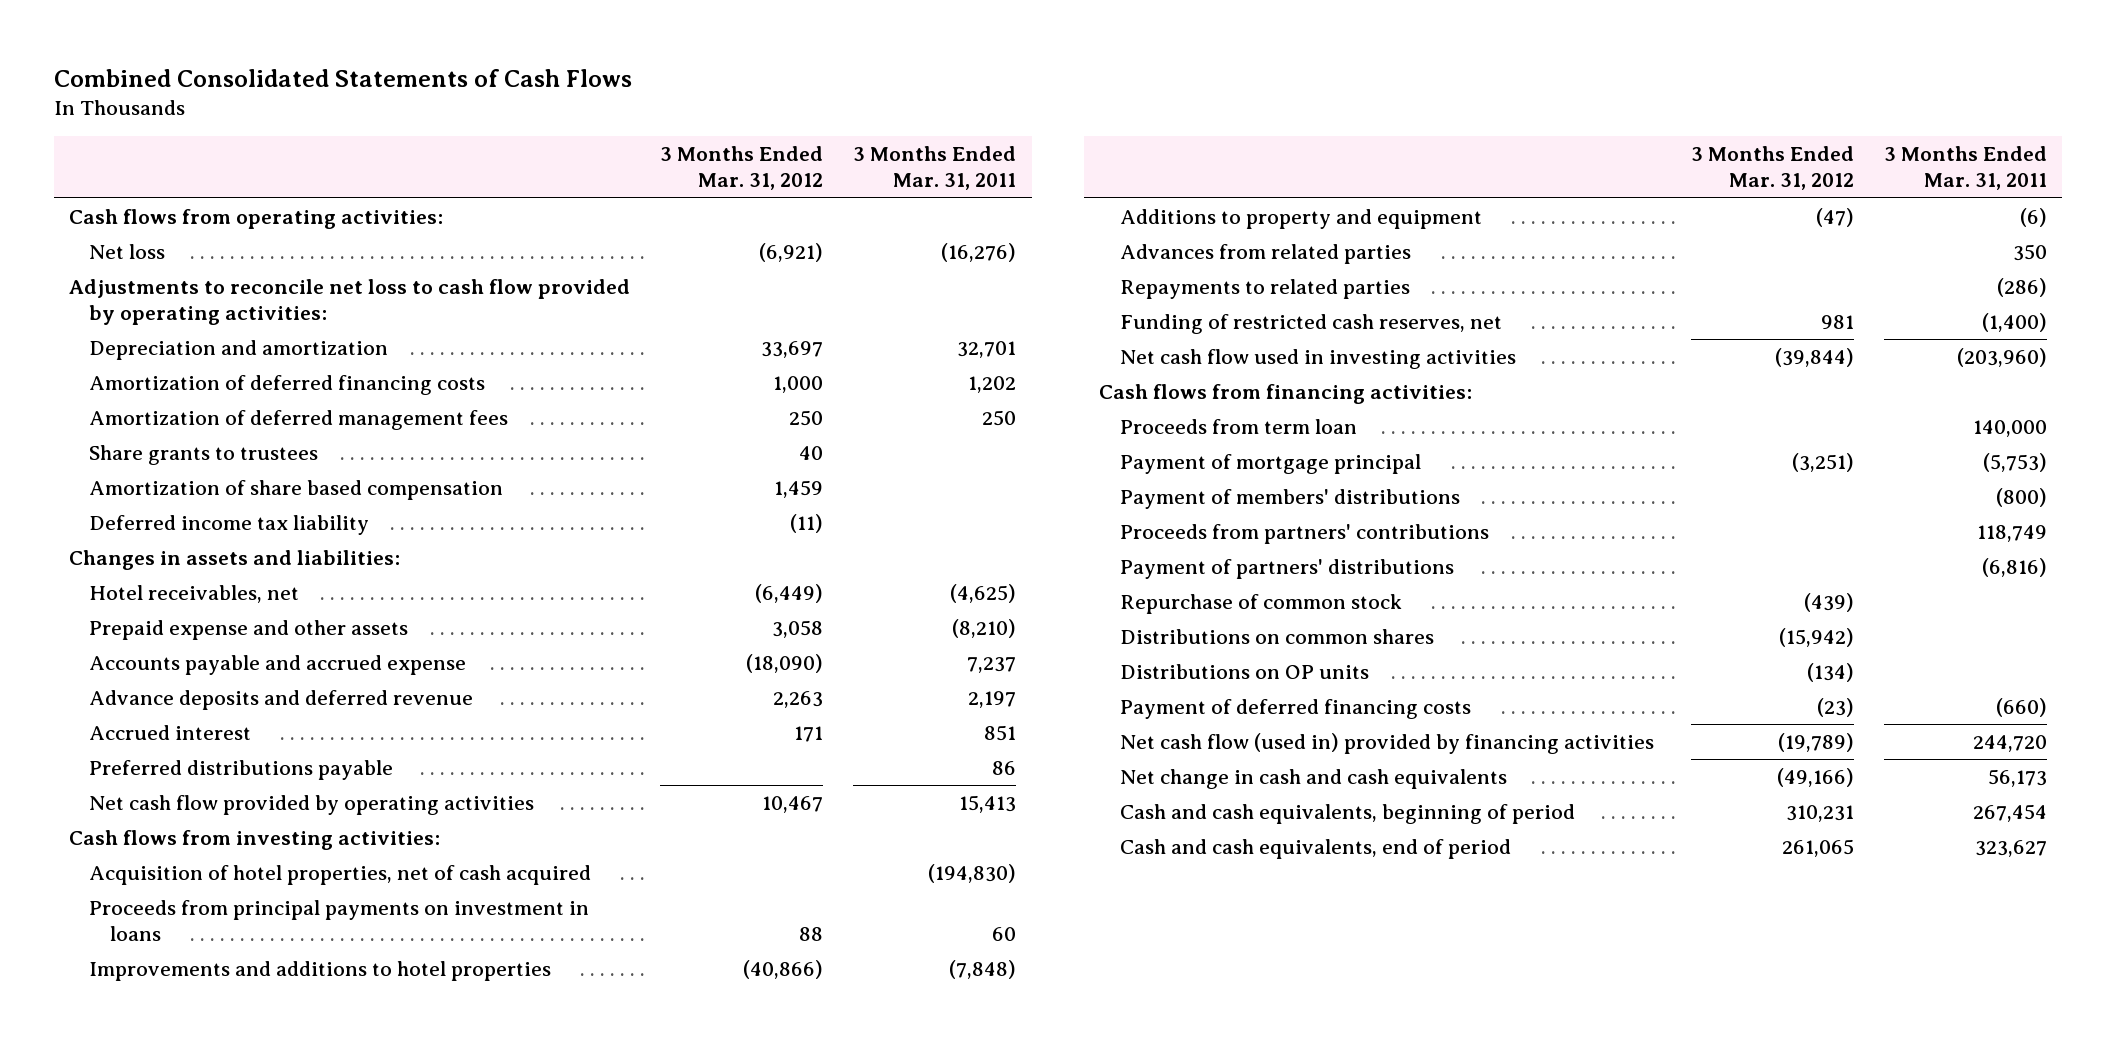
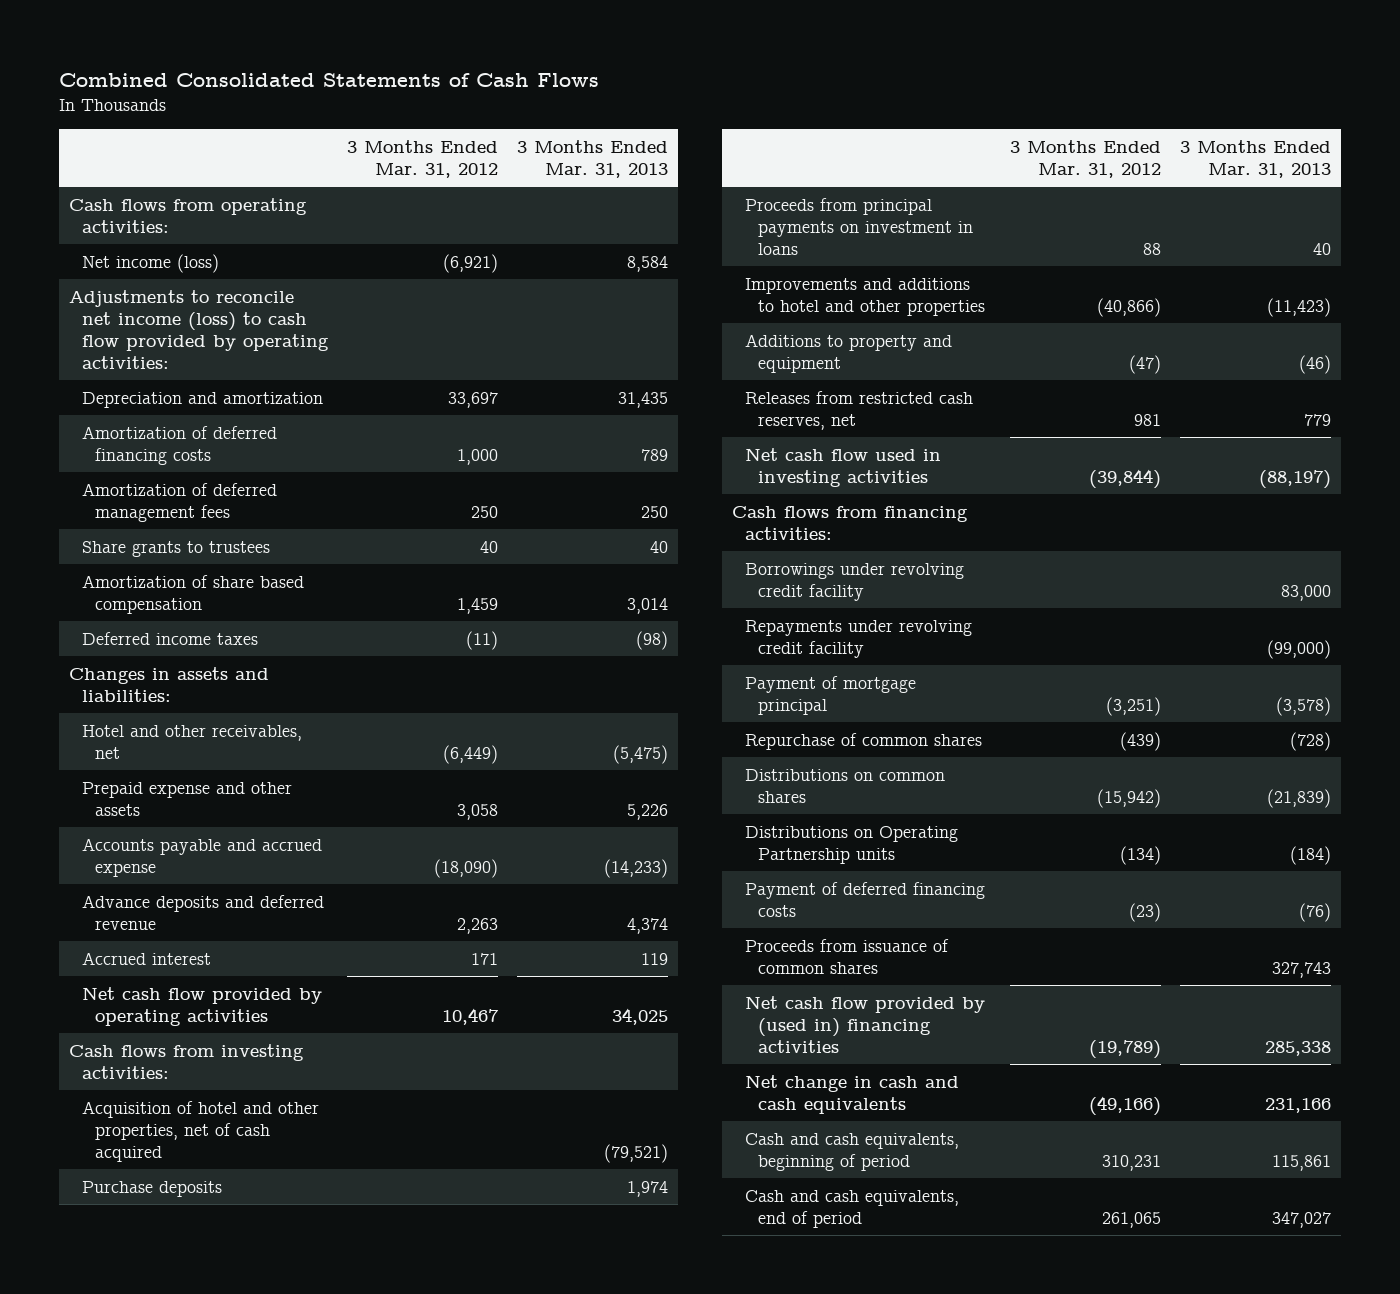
[853,146,1017,191] 3 Months Ended Mar. 31, 2011 -> none
none -> [516,140,668,178] 3 Months Ended Mar. 31, 2013
[89,243,166,259] Net loss -> [81,253,219,273] Net income (loss)
[68,278,630,325] Adjustments to reconcile net loss to cash flow provided by operating activities: -> [68,289,329,369] Adjustments to reconcile net income (loss) to cash flow provided by operating activities:
[89,514,370,535] Deferred income tax liability -> [81,631,258,645] Deferred income taxes
[89,584,300,603] Hotel receivables, net -> [81,724,302,759] Hotel and other receivables, net
[89,759,394,780] Preferred distributions payable -> none
[89,864,592,885] Acquisition of hotel properties, net of cash acquired -> [81,1100,319,1162] Acquisition of hotel and other properties, net of cash acquired
none -> [81,1180,222,1197] Purchase deposits
[89,960,552,981] Improvements and additions to hotel properties -> [744,277,986,316] Improvements and additions to hotel and other properties
[1119,243,1411,264] Advances from related parties -> none
[1119,278,1410,299] Repayments to related parties -> none
[1119,313,1502,334] Funding of restricted cash reserves, net -> [744,390,973,430] Releases from restricted cash reserves, net
[1119,418,1357,434] Proceeds from term loan -> none
none -> [744,562,964,601] Borrowings under revolving credit facility
none -> [744,619,972,658] Repayments under revolving credit facility
[1119,488,1460,509] Payment of members' distributions -> none
[1119,523,1489,544] Proceeds from partners' contributions -> none
[1119,558,1454,579] Payment of partners' distributions -> none
[1119,593,1402,614] Repurchase of common stock -> [744,732,982,750] Repurchase of common shares
[1119,663,1369,679] Distributions on OP units -> [744,825,958,864] Distributions on Operating Partnership units
none -> [744,938,949,974] Proceeds from issuance of common shares
[1119,732,1654,754] Net cash flow (used in) provided by financing activities -> [744,995,985,1053] Net cash flow provided by (used in) financing activities

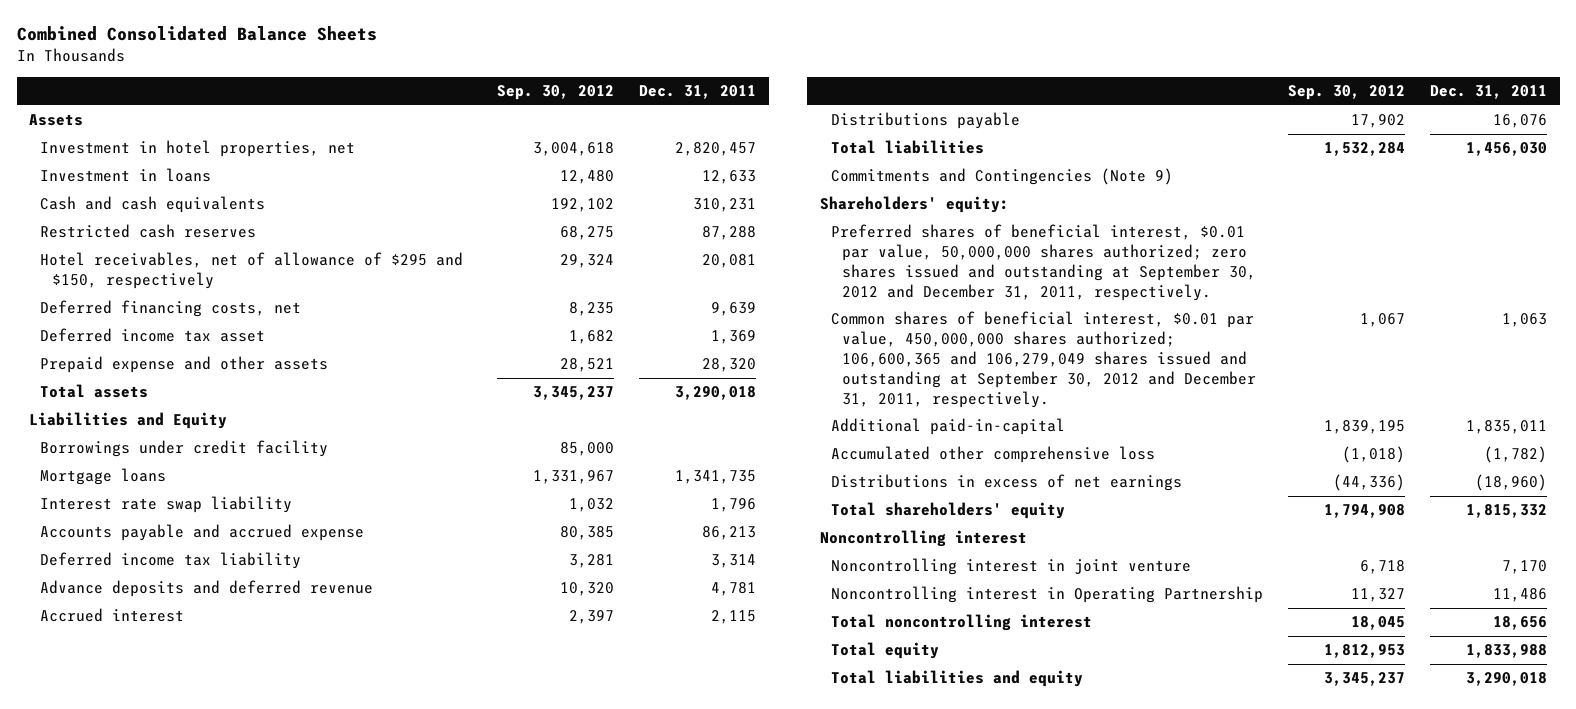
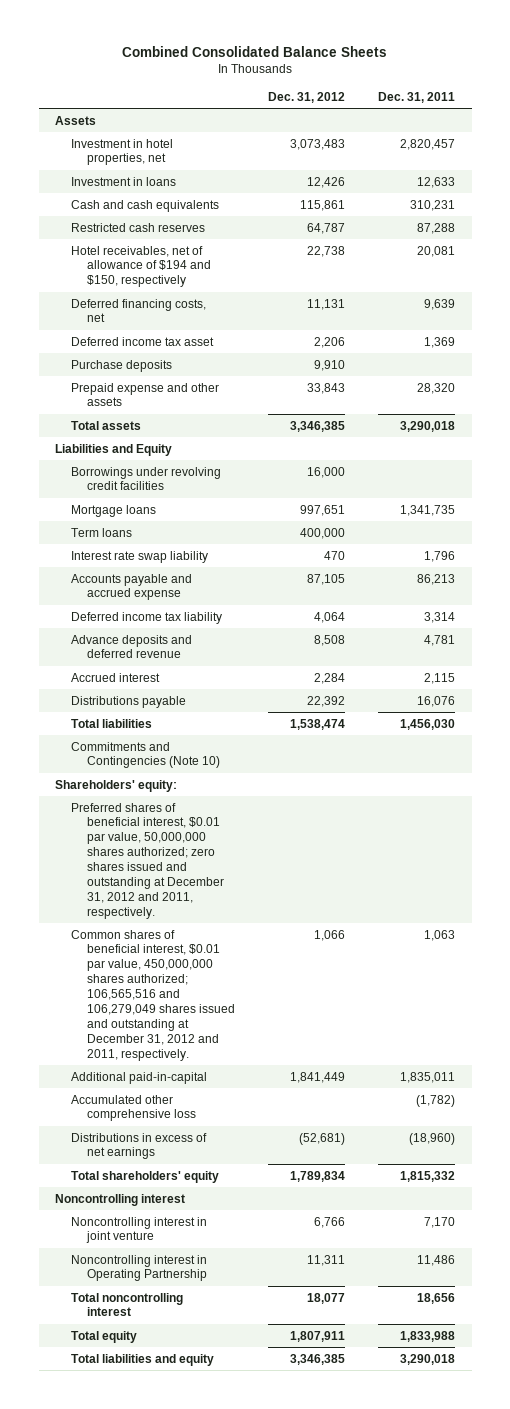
[497,84,615,100] Sep. 30, 2012 -> none
none -> [268,91,346,103] Dec. 31, 2012
[40,252,464,290] Hotel receivables, net of allowance of $295 and $150, respectively -> [71,245,212,288] Hotel receivables, net of allowance of $194 and $150, respectively
none -> [71,359,173,372] Purchase deposits
[40,440,329,458] Borrowings under credit facility -> [71,466,222,491] Borrowings under revolving credit facilities
none -> [71,527,133,537] Term loans
[831,168,1174,186] Commitments and Contingencies (Note 9) -> [71,741,221,769] Commitments and Contingencies (Note 10)
[831,224,1257,301] Preferred shares of beneficial interest, $0.01 par value, 50,000,000 shares authorized; zero shares issued and outstanding at September 30, 2012 and December 31, 2011, respectively. -> [71,802,225,920] Preferred shares of beneficial interest, $0.01 par value, 50,000,000 shares authorized; zero shares issued and outstanding at December 31, 2012 and 2011, respectively.
[831,311,1257,408] Common shares of beneficial interest, $0.01 par value, 450,000,000 shares authorized; 106,600,365 and 106,279,049 shares issued and outstanding at September 30, 2012 and December 31, 2011, respectively. -> [71,929,236,1061] Common shares of beneficial interest, $0.01 par value, 450,000,000 shares authorized; 106,565,516 and 106,279,049 shares issued and outstanding at December 31, 2012 and 2011, respectively.

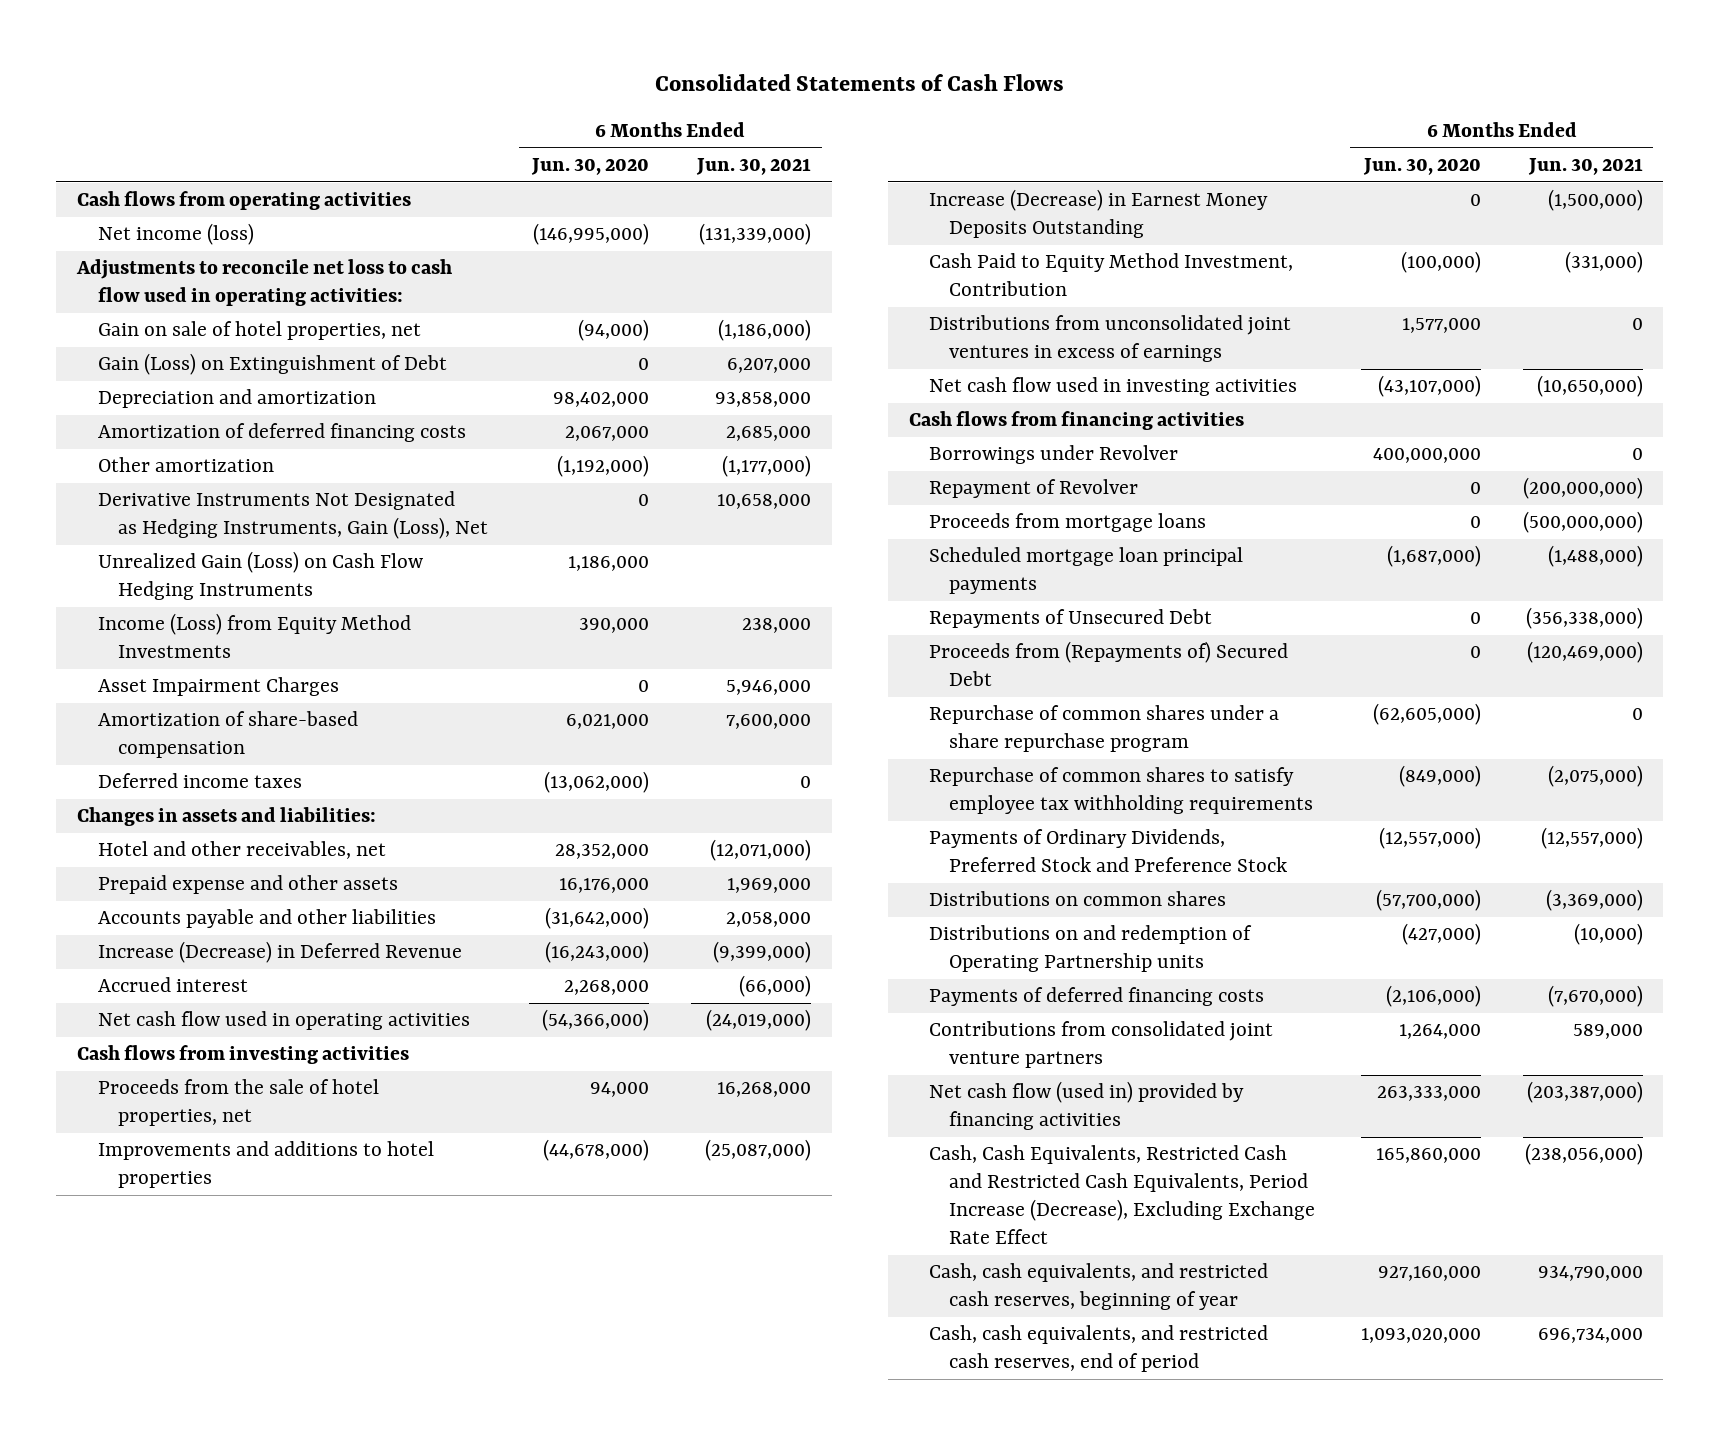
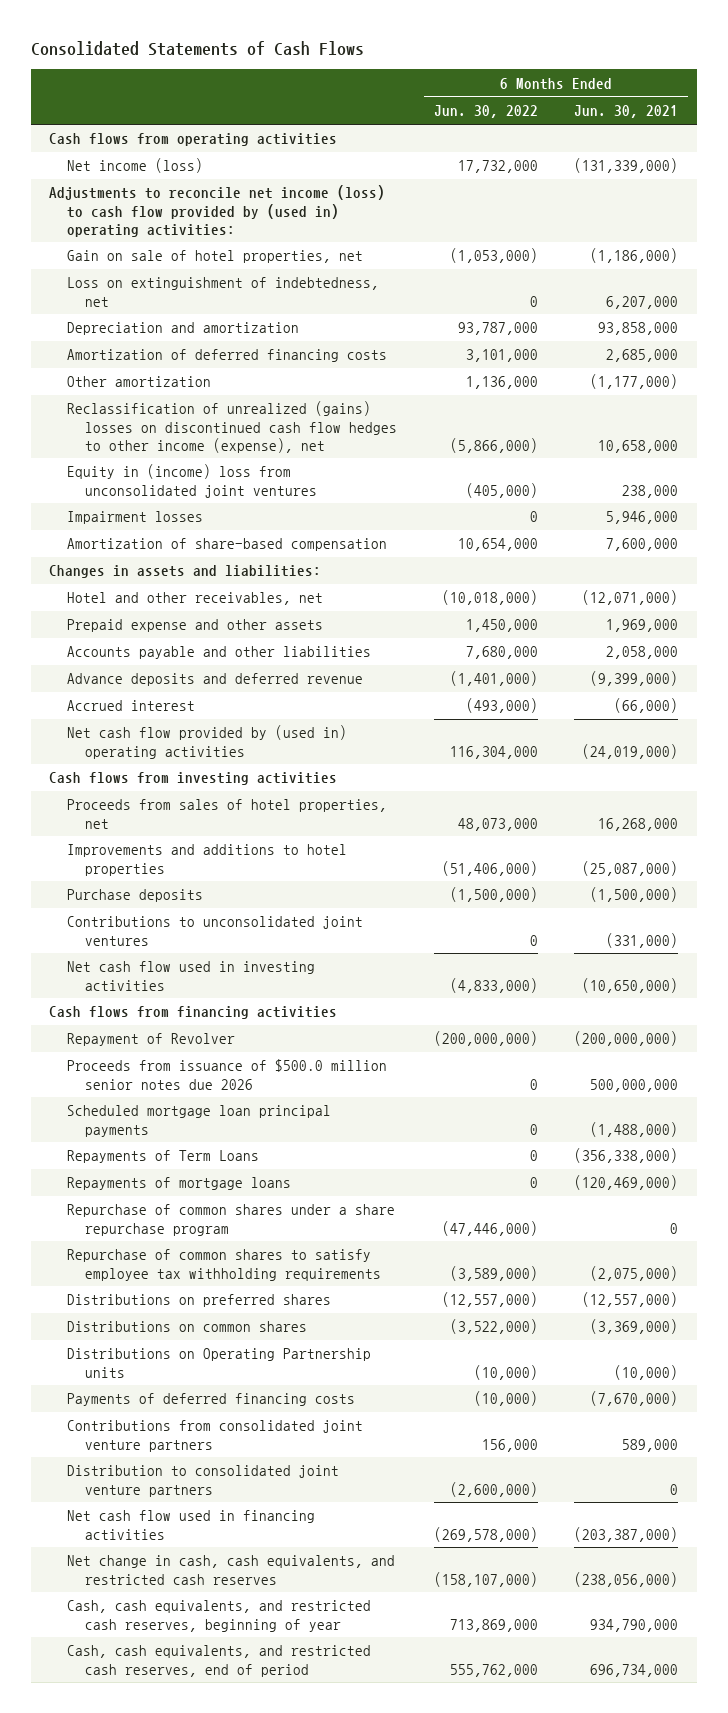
[531,157,650,175] Jun. 30, 2020 -> none
none -> [433,105,538,119] Jun. 30, 2022
[76,259,453,307] Adjustments to reconcile net loss to cash flow used in operating activities: -> [49,185,386,237] Adjustments to reconcile net income (loss) to cash flow provided by (used in) operating activities:
[97,353,447,376] Gain (Loss) on Extinguishment of Debt -> [67,277,380,307] Loss on extinguishment of indebtedness, net
[97,551,423,601] Unrealized Gain (Loss) on Cash Flow Hedging Instruments -> none
[97,491,488,540] Derivative Instruments Not Designated as Hedging Instruments, Gain (Loss), Net -> [67,401,397,453] Reclassification of unrealized (gains) losses on discontinued cash flow hedges to other income (expense), net
[97,613,411,659] Income (Loss) from Equity Method Investments -> [67,464,317,498] Equity in (income) loss from unconsolidated joint ventures
[97,677,339,697] Asset Impairment Charges -> [67,511,204,525] Impairment losses
[97,773,302,789] Deferred income taxes -> none
[97,941,462,964] Increase (Decrease) in Deferred Revenue -> [67,673,364,687] Advance deposits and deferred revenue
[97,1011,470,1031] Net cash flow used in operating activities -> [67,725,348,759] Net cash flow provided by (used in) operating activities
[97,1079,379,1127] Proceeds from the sale of hotel properties, net -> [67,799,388,829] Proceeds from sales of hotel properties, net
[928,315,1291,363] Distributions from unconsolidated joint ventures in excess of earnings -> none
[928,189,1268,239] Increase (Decrease) in Earnest Money Deposits Outstanding -> [67,889,204,903] Purchase deposits
[928,253,1293,297] Cash Paid to Equity Method Investment, Contribution -> [67,916,364,946] Contributions to unconsolidated joint ventures
[928,445,1178,465] Borrowings under Revolver -> none
[928,513,1206,533] Proceeds from mortgage loans -> none
none -> [67,1059,388,1090] Proceeds from issuance of $500.0 million senior notes due 2026
[928,609,1212,629] Repayments of Unsecured Debt -> [67,1150,260,1164] Repayments of Term Loans
[928,641,1288,687] Proceeds from (Repayments of) Secured Debt -> [67,1177,292,1191] Repayments of mortgage loans
[928,829,1288,873] Payments of Ordinary Dividends, Preferred Stock and Preference Stock -> [67,1294,332,1308] Distributions on preferred shares
[928,925,1252,973] Distributions on and redemption of Operating Partnership units -> [67,1348,372,1378] Distributions on Operating Partnership units
none -> [67,1465,340,1497] Distribution to consolidated joint venture partners
[928,1081,1244,1131] Net cash flow (used in) provided by financing activities -> [67,1510,316,1540] Net cash flow used in financing activities
[928,1145,1316,1244] Cash, Cash Equivalents, Restricted Cash and Restricted Cash Equivalents, Period Increase (Decrease), Excluding Exchange Rate Effect -> [67,1555,396,1585] Net change in cash, cash equivalents, and restricted cash reserves

